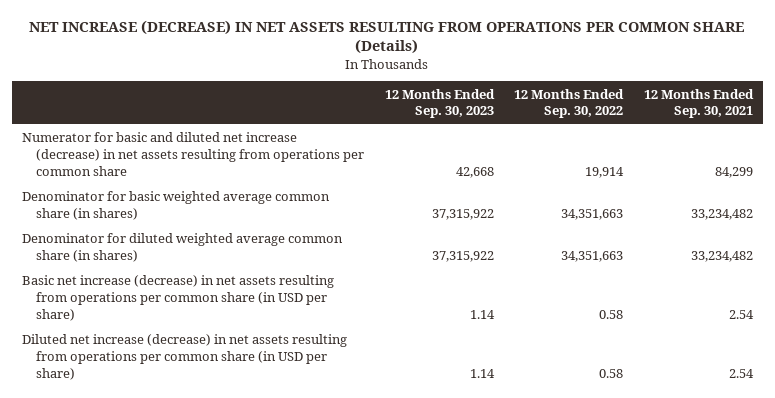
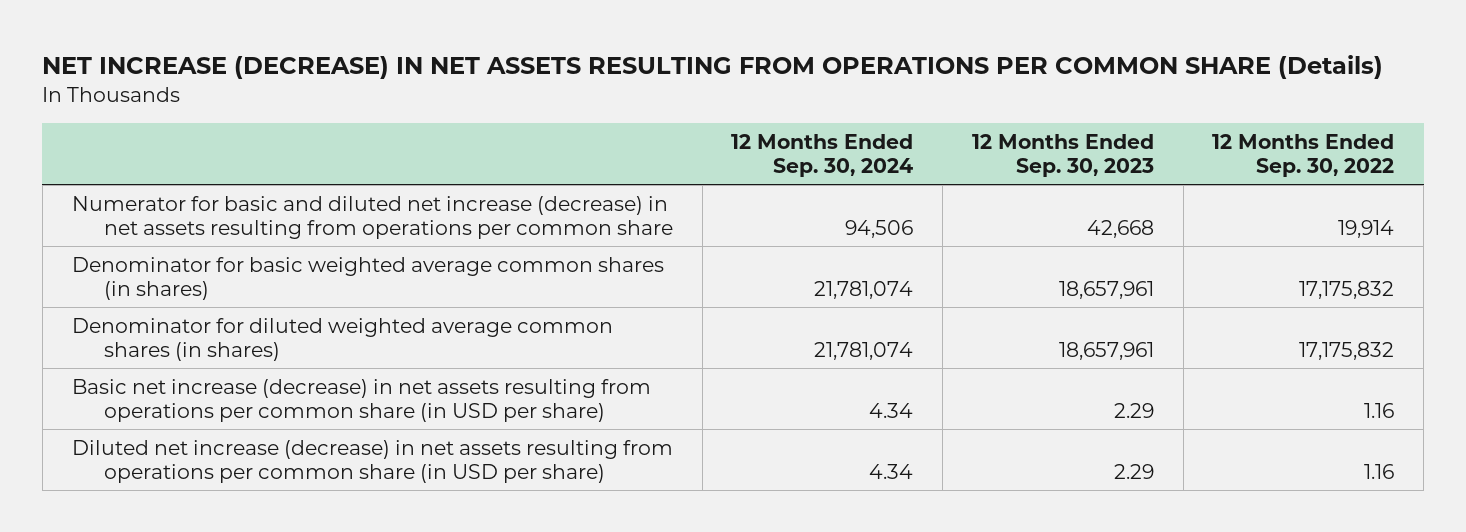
[643,88,754,119] 12 Months Ended Sep. 30, 2021 -> none
none -> [731,133,914,177] 12 Months Ended Sep. 30, 2024
[22,191,331,221] Denominator for basic weighted average common share (in shares) -> [71,256,664,300] Denominator for basic weighted average common shares (in shares)
[431,209,494,221] 37,315,922 -> [1058,280,1154,299] 18,657,961
[561,209,624,221] 34,351,663 -> [1299,280,1395,299] 17,175,832
[22,233,344,263] Denominator for diluted weighted average common share (in shares) -> [71,317,613,361] Denominator for diluted weighted average common shares (in shares)
[431,251,494,263] 37,315,922 -> [1058,341,1154,360] 18,657,961
[561,251,624,263] 34,351,663 -> [1299,341,1395,360] 17,175,832
[469,309,495,319] 1.14 -> [1113,402,1154,418] 2.29
[599,309,624,319] 0.58 -> [1364,402,1395,418] 1.16
[469,368,495,378] 1.14 -> [1113,463,1154,479] 2.29
[599,368,624,378] 0.58 -> [1364,463,1395,479] 1.16

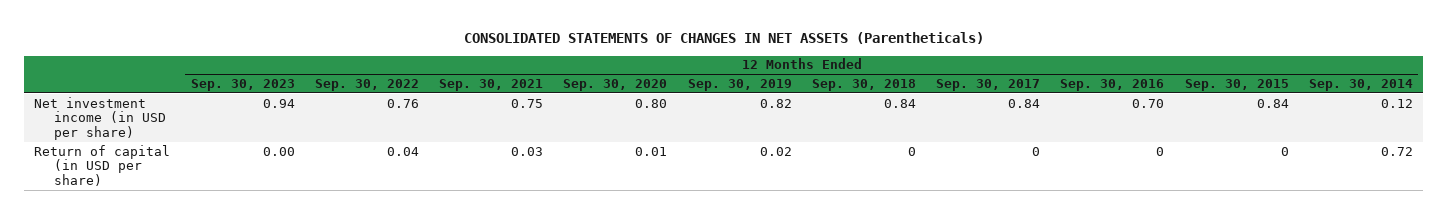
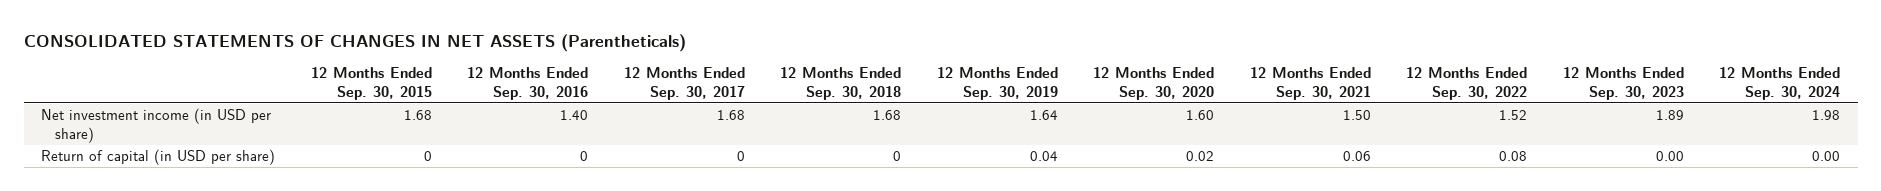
[1308,78,1413,91] Sep. 30, 2014 -> none
none -> [1719,67,1841,100] 12 Months Ended Sep. 30, 2024
[262,98,295,108] 0.94 -> [1655,110,1684,121] 1.89
[386,98,419,108] 0.76 -> [1499,110,1528,121] 1.52
[511,98,544,108] 0.75 -> [1342,110,1371,121] 1.50
[635,98,668,108] 0.80 -> [1186,110,1215,121] 1.60
[759,98,792,108] 0.82 -> [1029,110,1058,121] 1.64
[883,98,916,108] 0.84 -> [873,110,902,121] 1.68
[1008,98,1041,108] 0.84 -> [716,110,745,121] 1.68
[1132,98,1165,108] 0.70 -> [560,110,589,121] 1.40
[1256,98,1289,108] 0.84 -> [403,110,432,121] 1.68
[386,146,419,156] 0.04 -> [1499,151,1528,162] 0.08
[511,146,544,156] 0.03 -> [1342,151,1371,162] 0.06
[635,146,668,156] 0.01 -> [1186,151,1215,162] 0.02
[759,146,792,156] 0.02 -> [1029,151,1058,162] 0.04

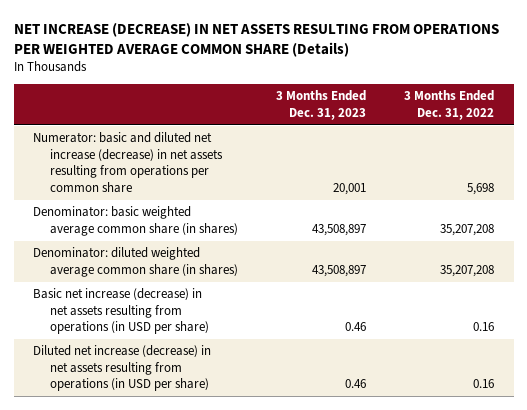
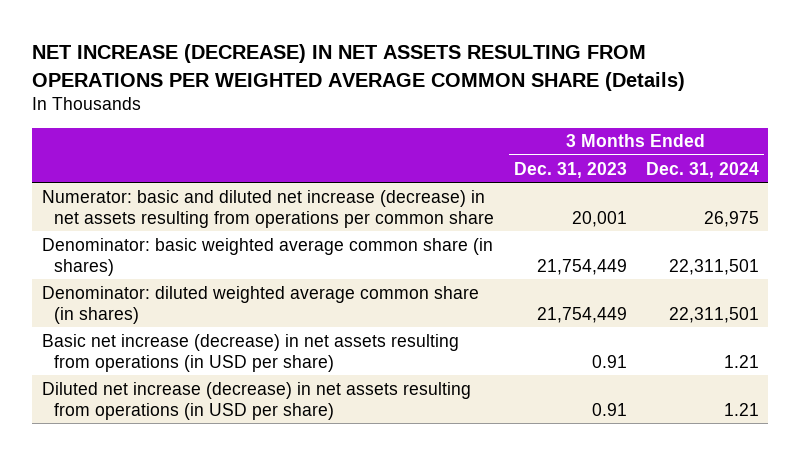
[404,90,495,120] 3 Months Ended Dec. 31, 2022 -> none
none -> [645,161,759,178] Dec. 31, 2024
[312,223,367,236] 43,508,897 -> [536,258,627,275] 21,754,449
[312,264,367,277] 43,508,897 -> [536,306,627,323] 21,754,449
[345,322,367,332] 0.46 -> [591,354,627,368] 0.91
[345,379,367,389] 0.46 -> [591,402,627,416] 0.91

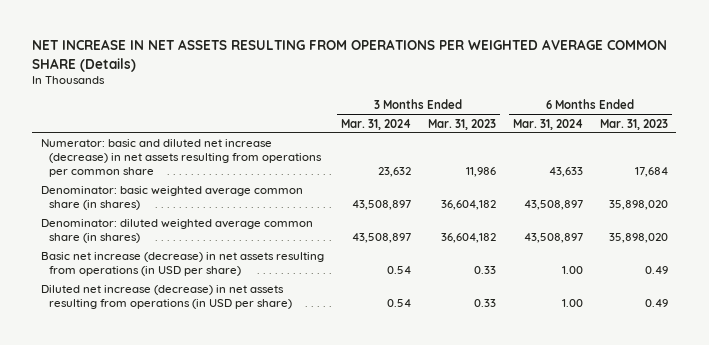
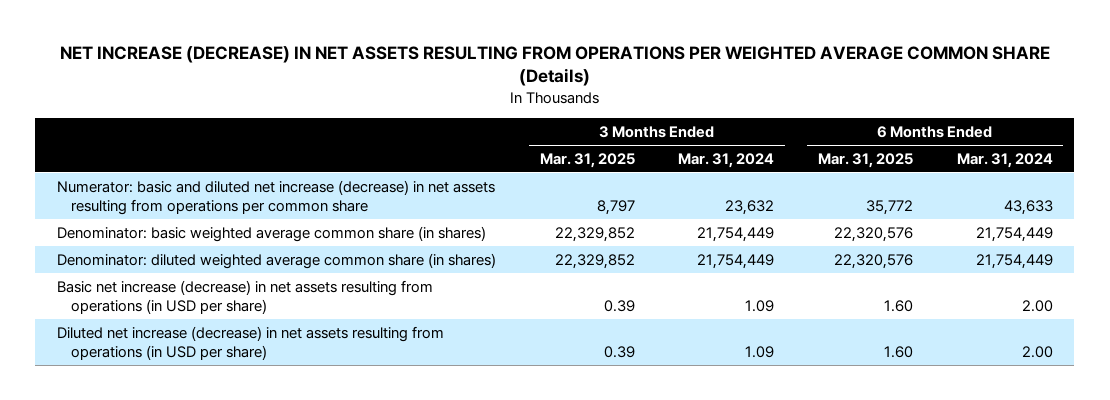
[32,39,668,72] NET INCREASE IN NET ASSETS RESULTING FROM OPERATIONS PER WEIGHTED AVERAGE COMMON SHARE (Details) -> [59,45,1050,87] NET INCREASE (DECREASE) IN NET ASSETS RESULTING FROM OPERATIONS PER WEIGHTED AVERAGE COMMON SHARE (Details)
[427,118,496,130] Mar. 31, 2023 -> none
[599,118,668,130] Mar. 31, 2023 -> none
none -> [539,152,635,168] Mar. 31, 2025
none -> [817,152,913,168] Mar. 31, 2025
[351,200,411,211] 43,508,897 -> [697,226,775,242] 21,754,449
[523,200,583,211] 43,508,897 -> [975,226,1053,242] 21,754,449
[351,233,411,244] 43,508,897 -> [697,253,775,269] 21,754,449
[523,233,583,244] 43,508,897 -> [975,253,1053,269] 21,754,449
[386,266,411,275] 0.54 -> [745,300,775,313] 1.09
[561,266,583,275] 1.00 -> [1021,300,1053,313] 2.00
[386,299,411,308] 0.54 -> [745,346,775,359] 1.09
[561,299,583,308] 1.00 -> [1021,346,1053,359] 2.00

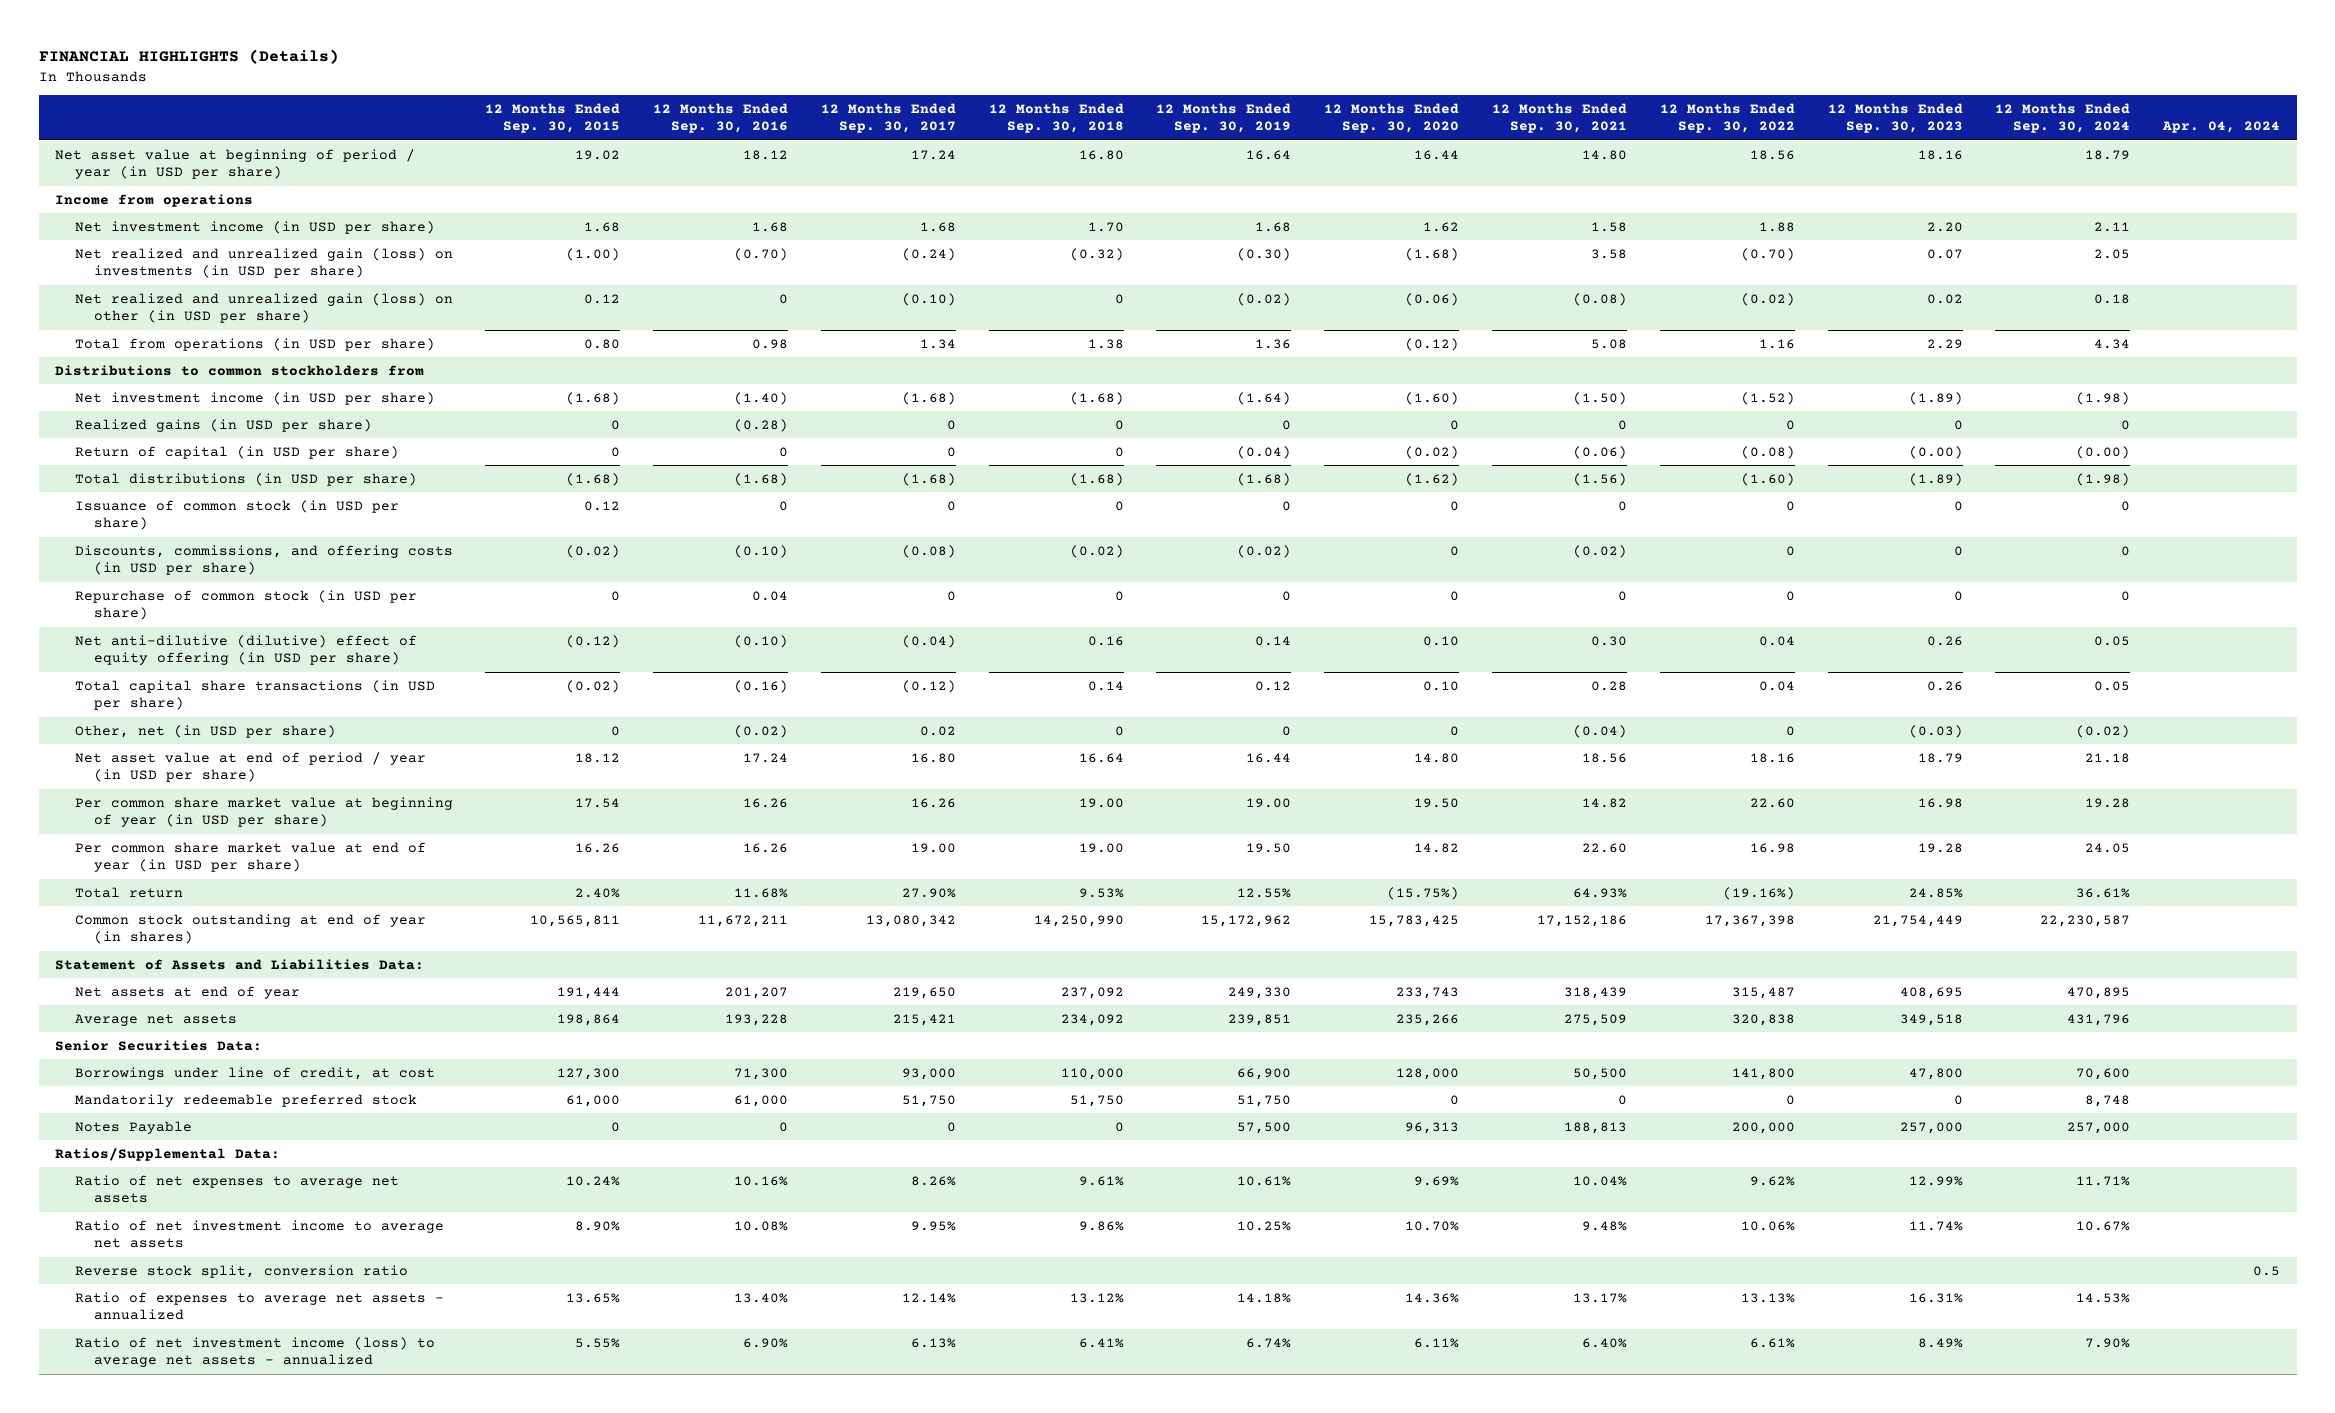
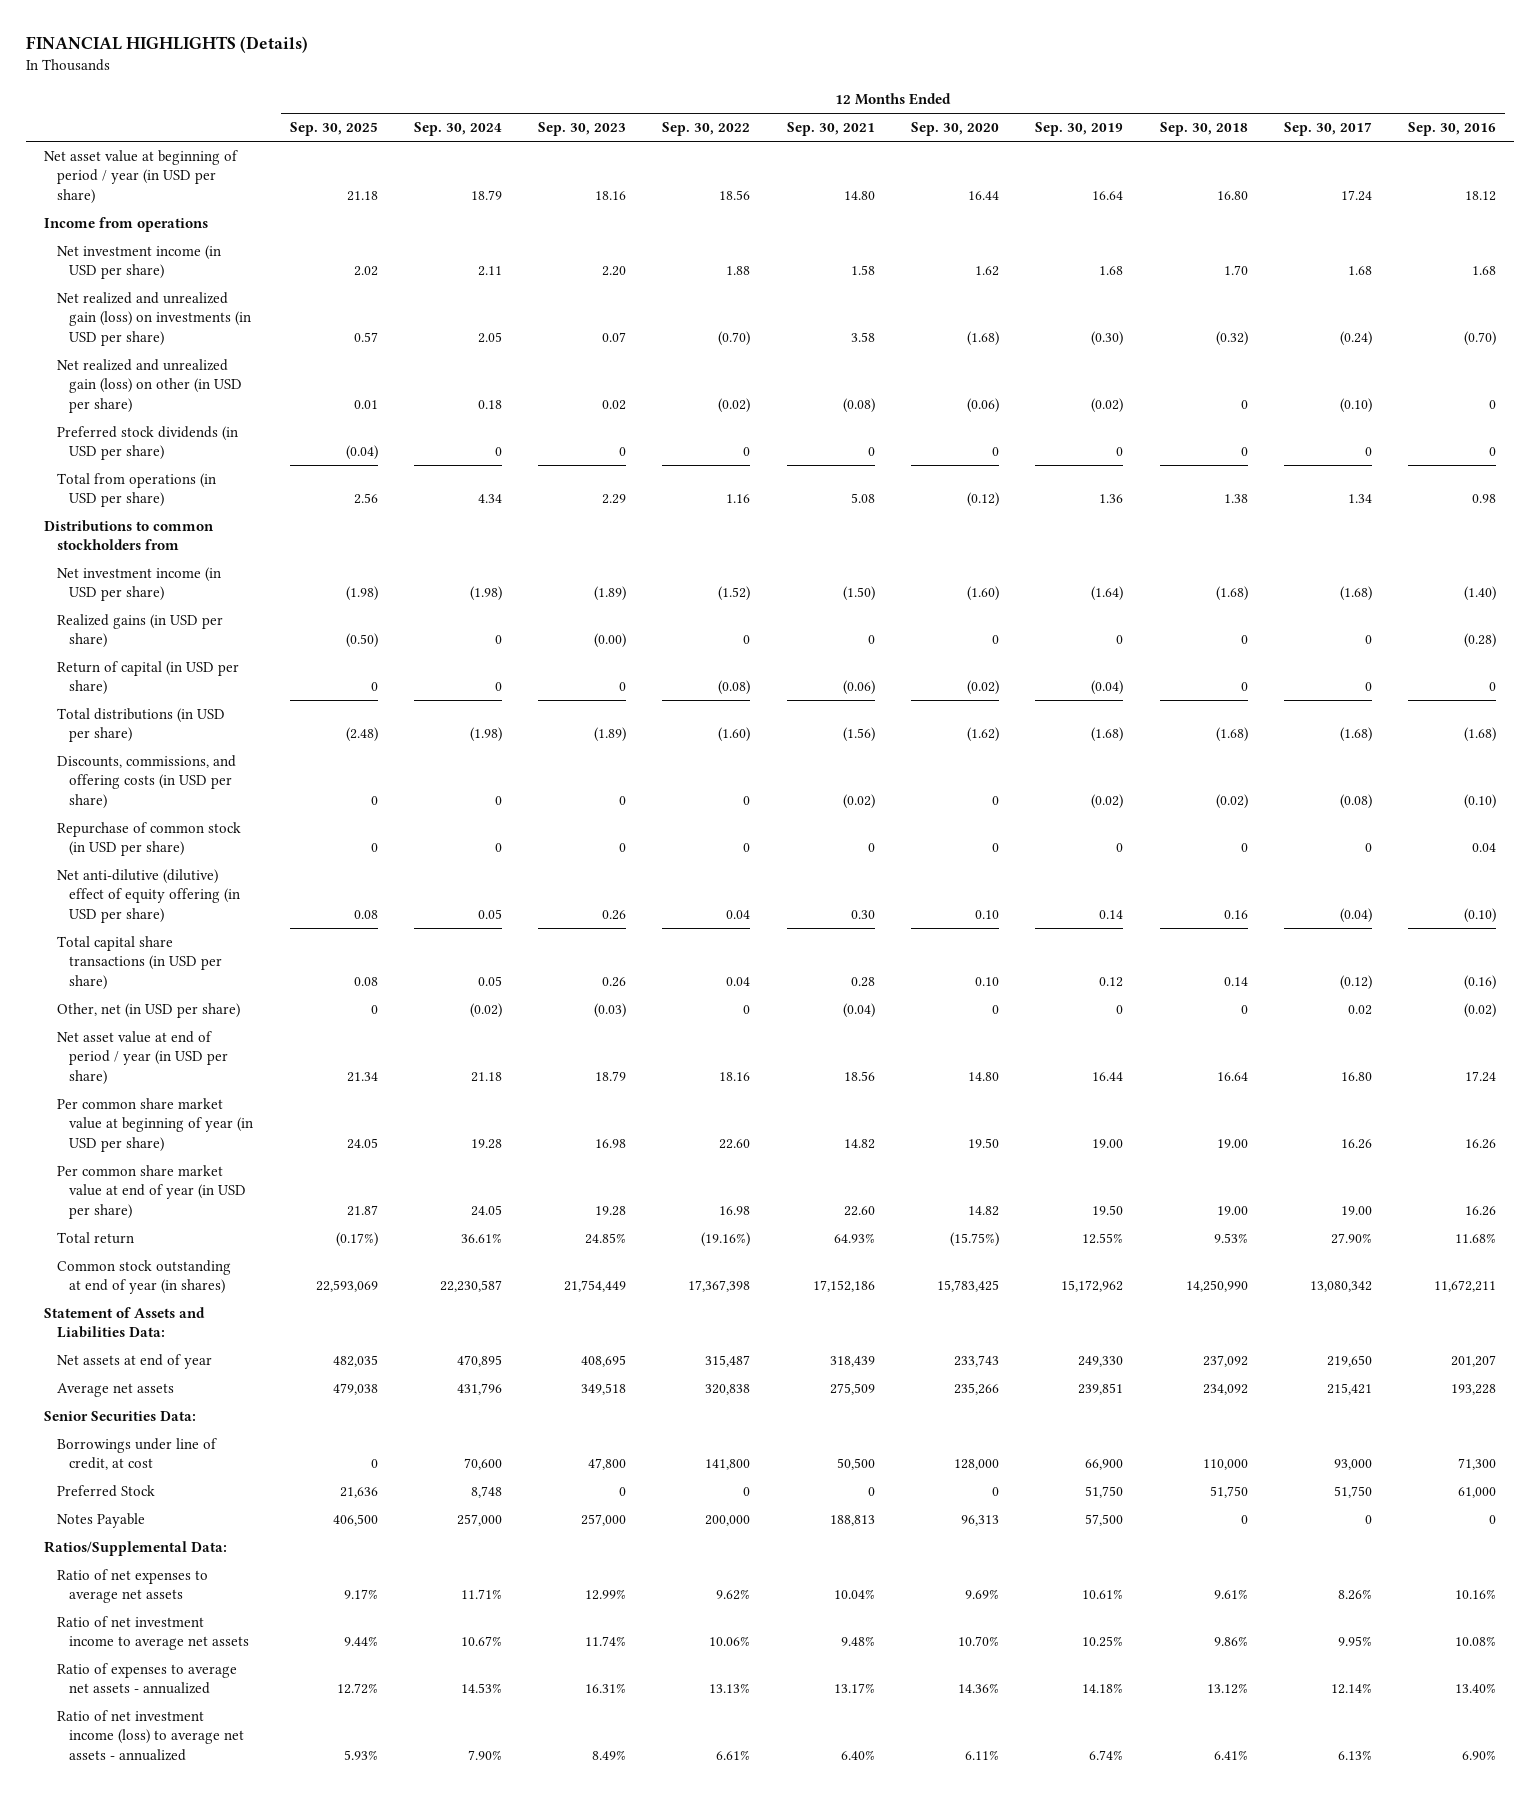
[485,103,621,134] 12 Months Ended Sep. 30, 2015 -> none
[2162,121,2281,134] Apr. 04, 2024 -> none
none -> [289,122,378,137] Sep. 30, 2025
none -> [56,425,238,461] Preferred stock dividends (in USD per share)
[1953,419,1963,430] 0 -> [594,633,627,649] (0.00)
[1908,445,1963,459] (0.00) -> [619,682,627,692] 0
[2076,445,2131,459] (0.00) -> [494,682,502,692] 0
[74,499,399,531] Issuance of common stock (in USD per share) -> none
[74,1093,417,1107] Mandatorily redeemable preferred stock -> [56,1484,155,1497] Preferred Stock
[74,1264,408,1278] Reverse stock split, conversion ratio -> none

